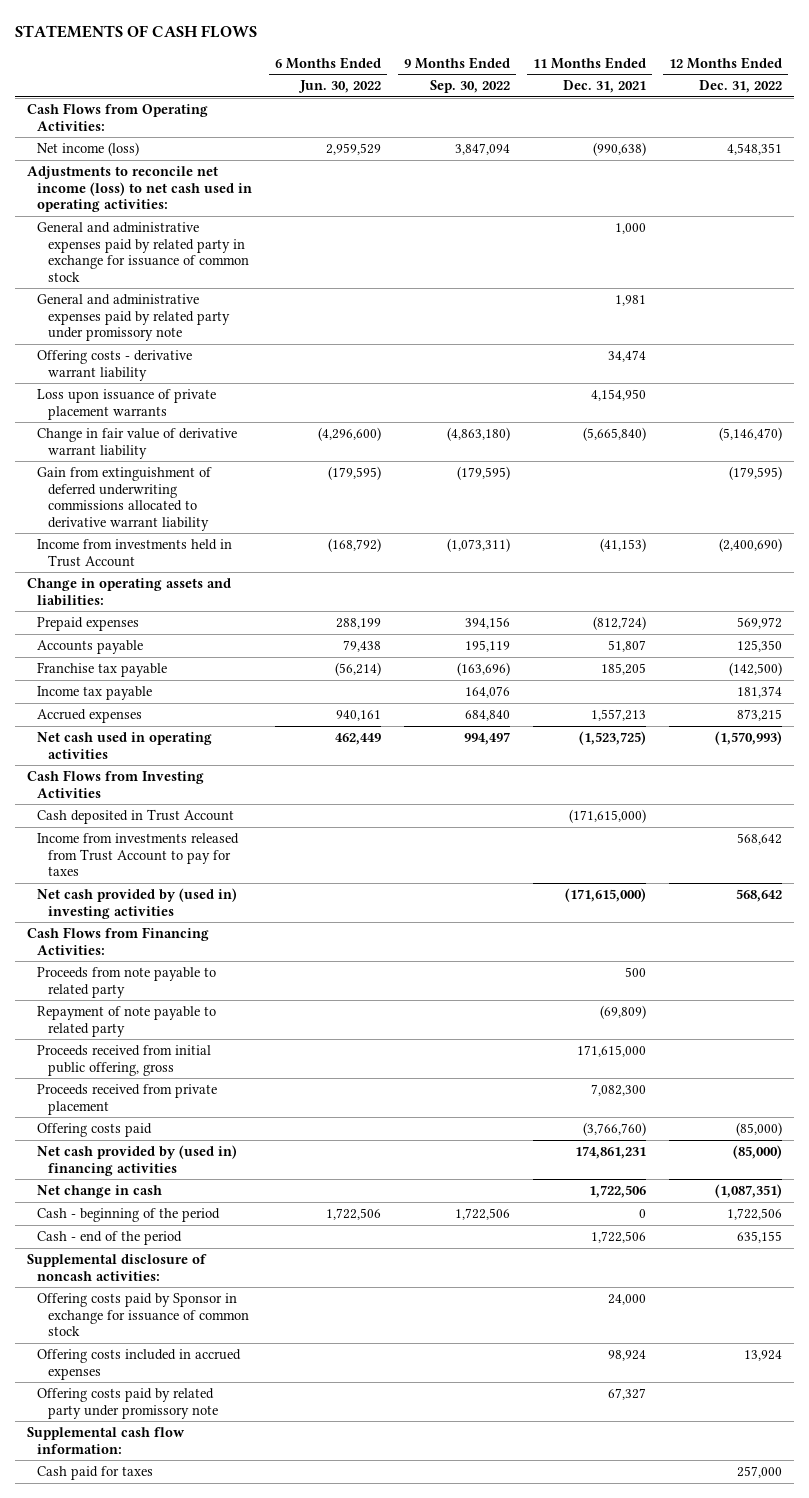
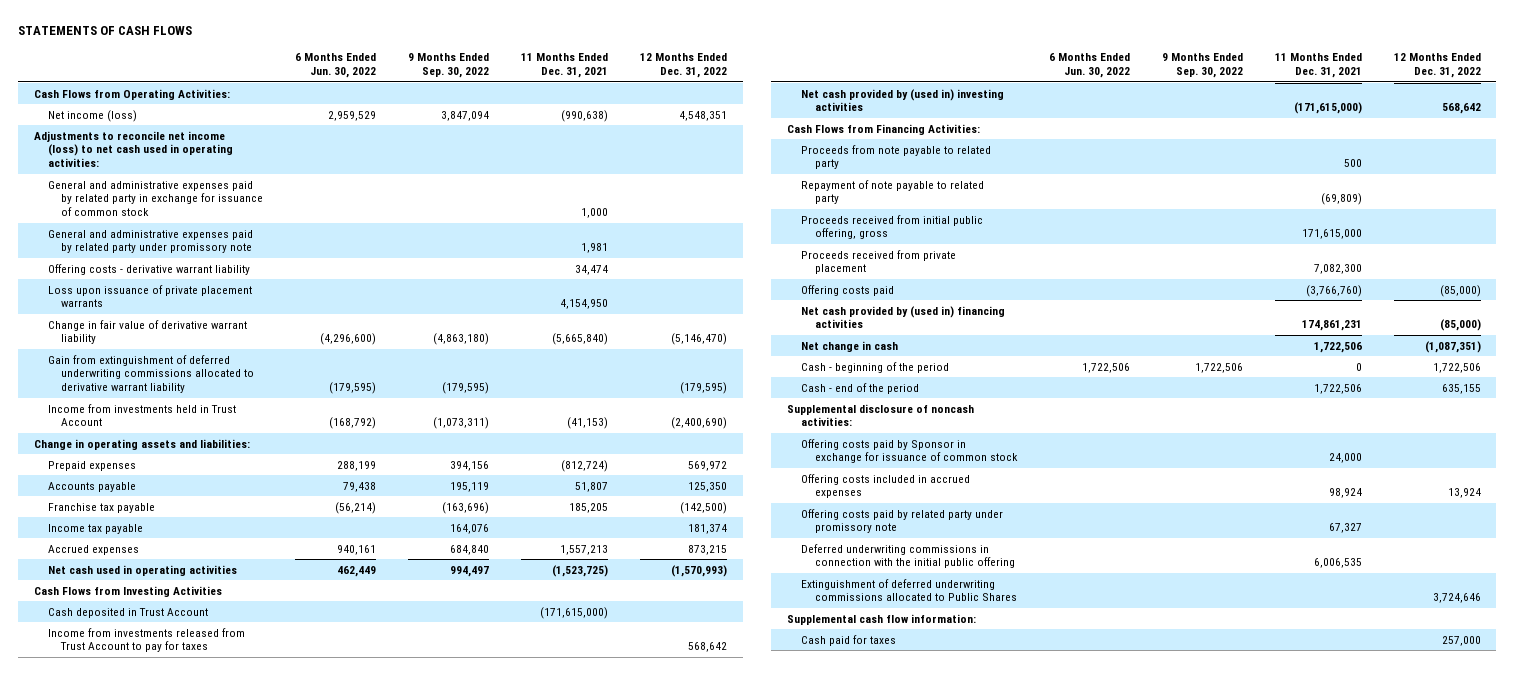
none -> [801,543,1016,569] Deferred underwriting commissions in connection with the initial public offering
none -> [801,578,1018,602] Extinguishment of deferred underwriting commissions allocated to Public Shares

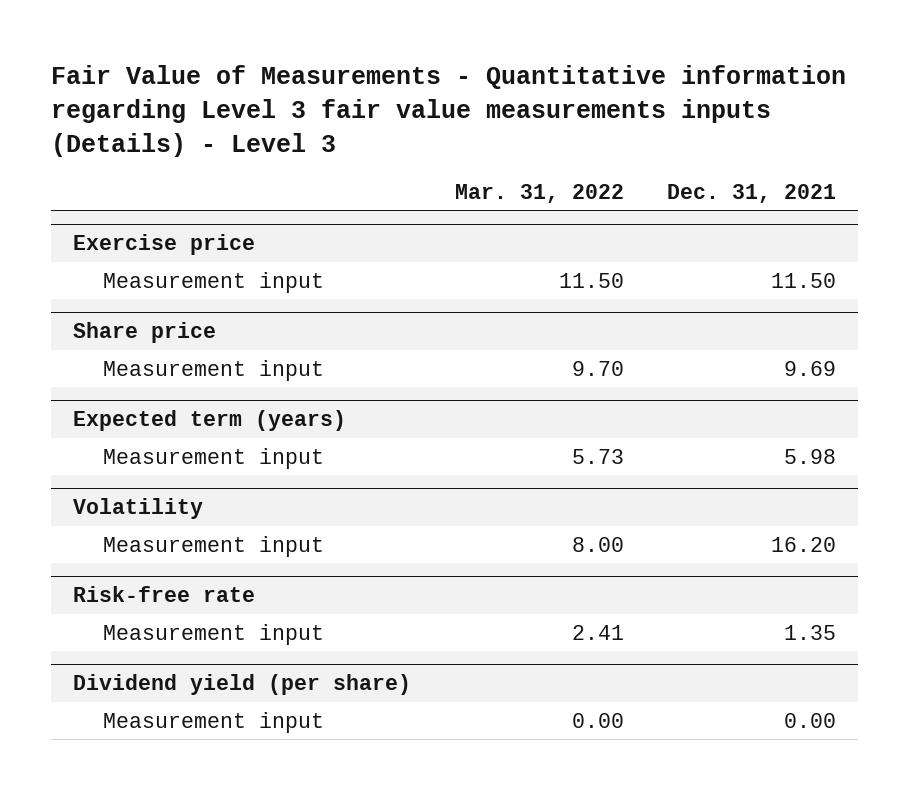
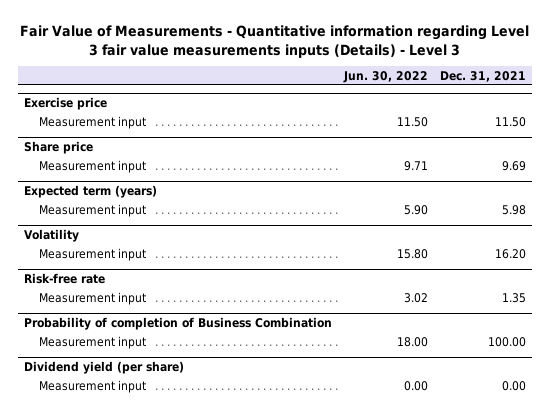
[454,183,624,203] Mar. 31, 2022 -> none
none -> [342,71,428,84] Jun. 30, 2022
none -> [23,317,332,331] Probability of completion of Business Combination
none -> [38,335,146,349] Measurement input

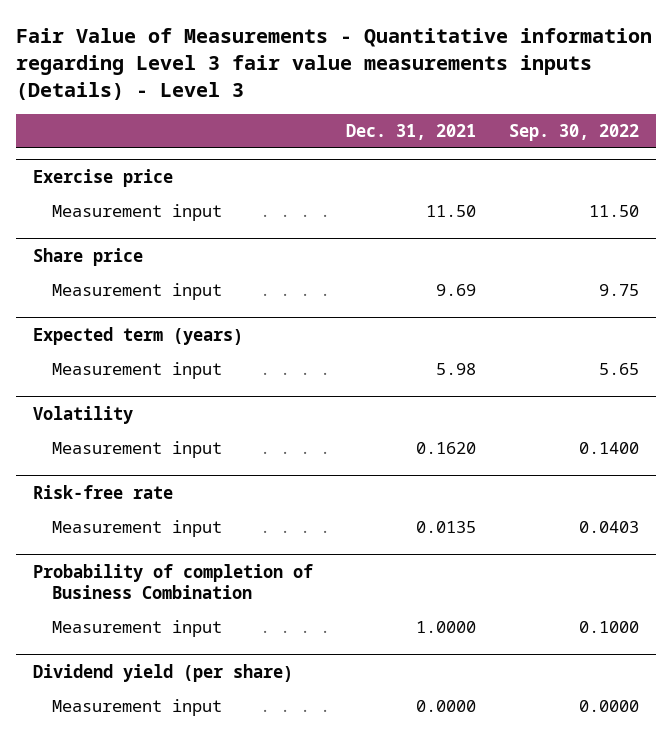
[342,71,428,84] Jun. 30, 2022 -> none
none -> [509,123,640,141] Sep. 30, 2022
[494,248,526,259] 16.20 -> [416,442,477,455] 0.1620
[501,292,526,303] 1.35 -> [416,521,477,534] 0.0135
[487,336,526,347] 100.00 -> [416,621,477,634] 1.0000
[501,380,526,391] 0.00 -> [416,700,477,713] 0.0000

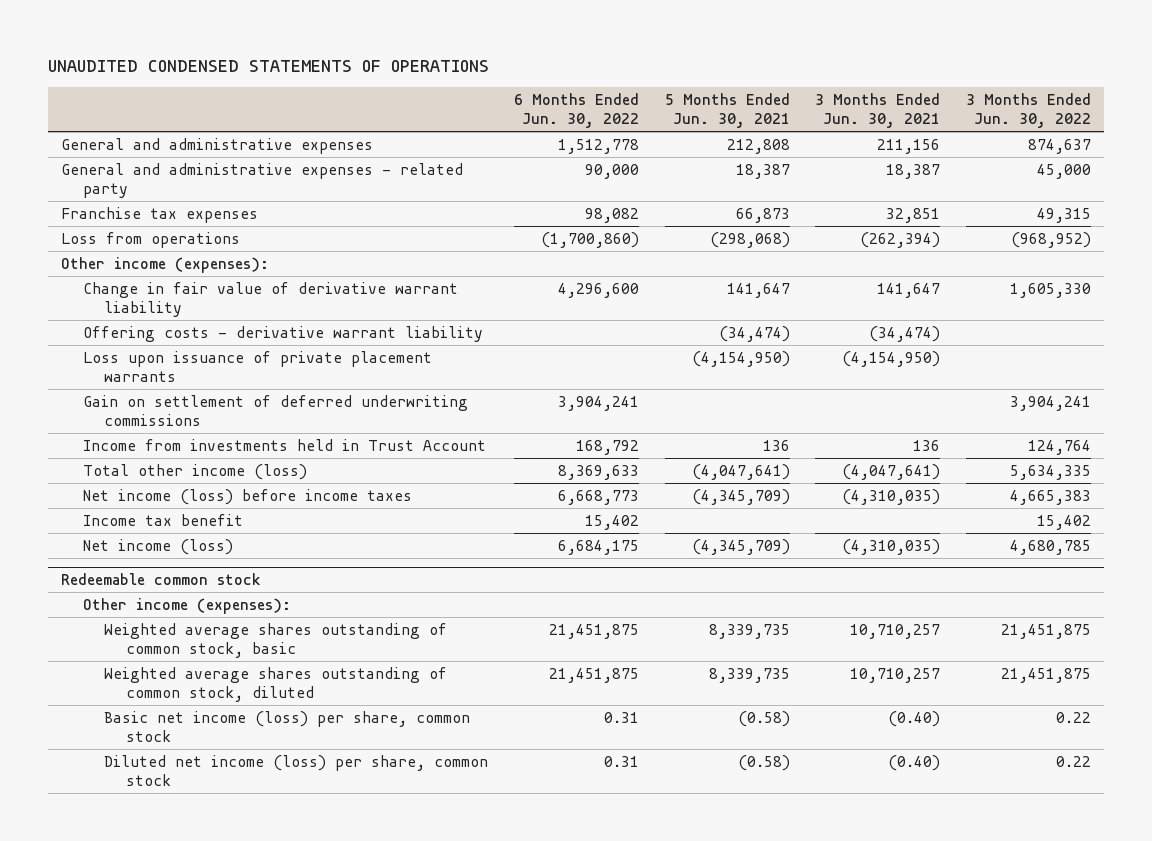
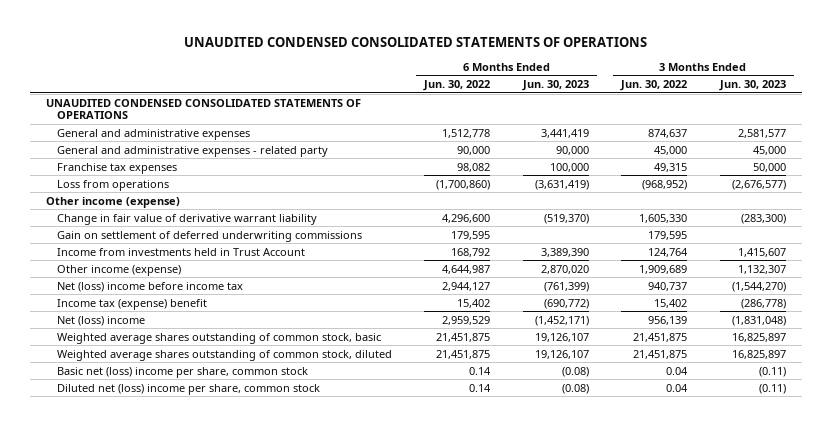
[48,60,490,73] UNAUDITED CONDENSED STATEMENTS OF OPERATIONS -> [183,37,647,48] UNAUDITED CONDENSED CONSOLIDATED STATEMENTS OF OPERATIONS
[664,93,790,129] 5 Months Ended Jun. 30, 2021 -> none
[815,93,941,129] 3 Months Ended Jun. 30, 2021 -> none
none -> [521,80,589,92] Jun. 30, 2023
none -> [718,80,786,92] Jun. 30, 2023
none -> [45,98,361,120] UNAUDITED CONDENSED CONSOLIDATED STATEMENTS OF OPERATIONS
[61,256,270,273] Other income (expenses): -> [45,196,180,208] Other income (expense)
[82,325,483,342] Offering costs - derivative warrant liability -> none
[82,350,432,382] Loss upon issuance of private placement warrants -> none
[557,395,639,411] 3,904,241 -> [451,230,491,240] 179,595
[1010,395,1092,411] 3,904,241 -> [648,230,688,240] 179,595
[61,573,262,586] Redeemable common stock -> none
[82,597,291,614] Other income (expenses): -> none
[82,463,307,480] Total other income (loss) -> [57,264,182,276] Other income (expense)
[557,464,639,480] 8,369,633 -> [442,264,491,274] 4,644,987
[1010,464,1092,480] 5,634,335 -> [639,264,688,274] 1,909,689
[82,488,412,505] Net income (loss) before income taxes -> [57,281,244,292] Net (loss) income before income tax
[557,489,639,505] 6,668,773 -> [442,281,491,291] 2,944,127
[1010,489,1092,505] 4,665,383 -> [648,281,688,291] 940,737
[82,513,243,526] Income tax benefit -> [57,298,208,310] Income tax (expense) benefit
[82,538,233,555] Net income (loss) -> [57,315,146,326] Net (loss) income
[557,539,639,555] 6,684,175 -> [442,315,491,325] 2,959,529
[1010,539,1092,555] 4,680,785 -> [648,315,688,325] 956,139
[104,710,471,742] Basic net income (loss) per share, common stock -> [57,366,309,378] Basic net (loss) income per share, common stock
[603,711,639,723] 0.31 -> [469,366,492,375] 0.14
[1056,711,1092,723] 0.22 -> [666,366,689,375] 0.04
[104,754,489,786] Diluted net income (loss) per share, common stock -> [57,383,321,395] Diluted net (loss) income per share, common stock
[603,755,639,767] 0.31 -> [469,383,492,392] 0.14
[1056,755,1092,767] 0.22 -> [666,383,689,392] 0.04

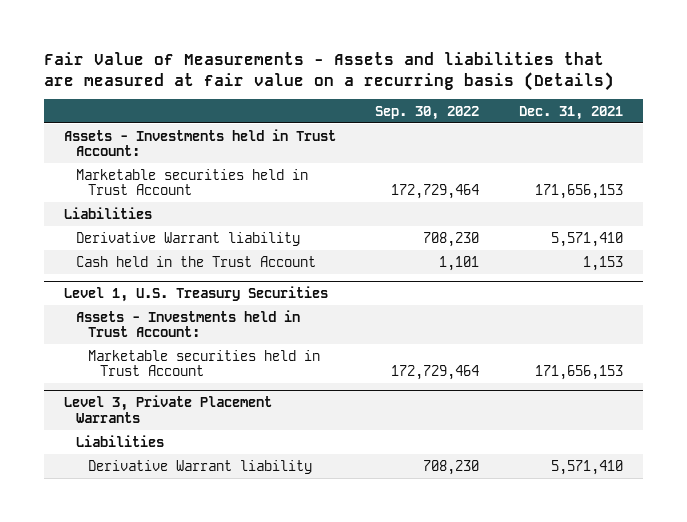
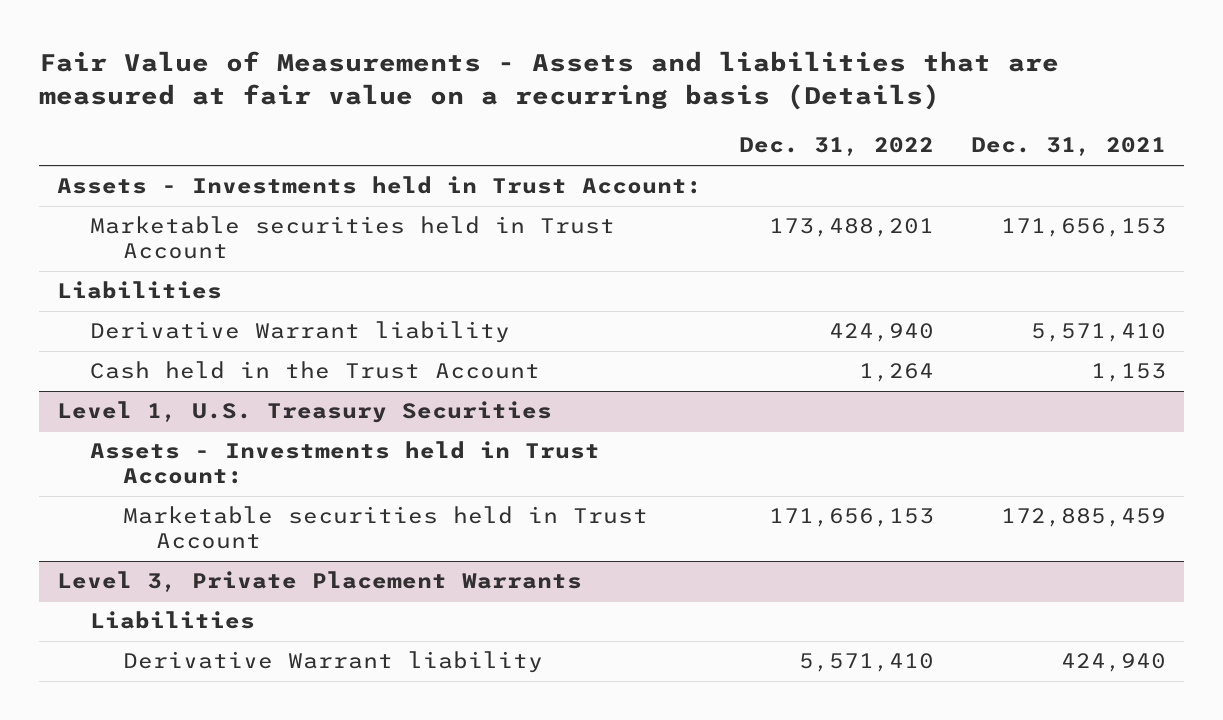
[375,105,480,120] Sep. 30, 2022 -> none
none -> [739,137,935,157] Dec. 31, 2022
[534,364,623,380] 171,656,153 -> [1000,508,1166,528] 172,885,459
[550,459,623,475] 5,571,410 -> [1060,653,1166,673] 424,940

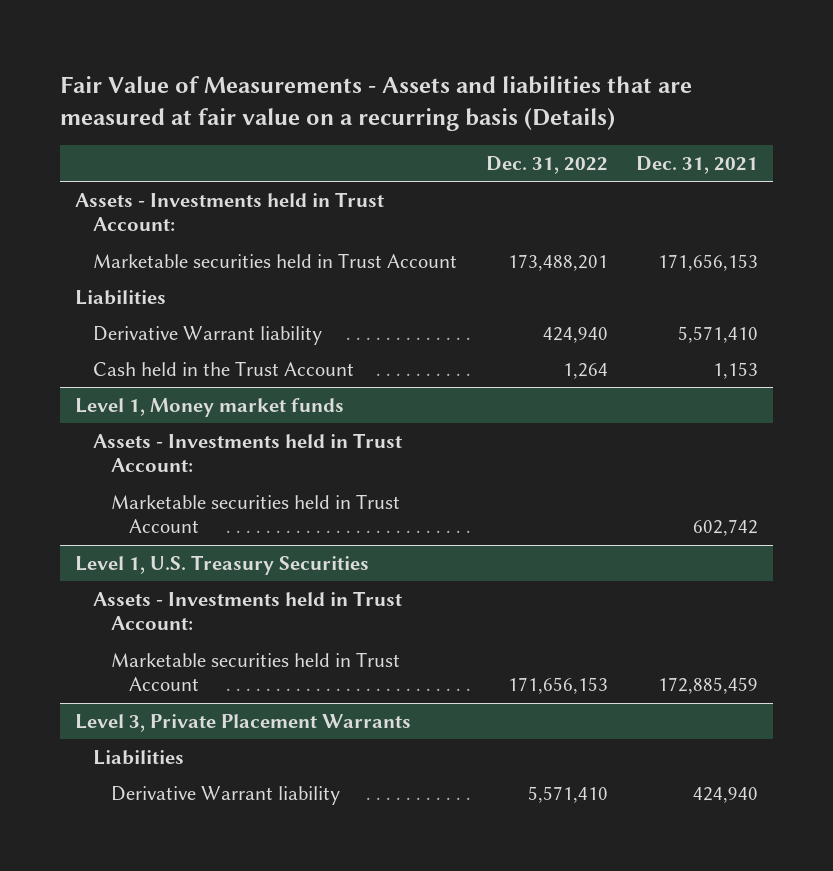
none -> [74,397,344,417] Level 1, Money market funds
none -> [92,432,402,473] Assets - Investments held in Trust Account:
none -> [110,493,400,534] Marketable securities held in Trust Account

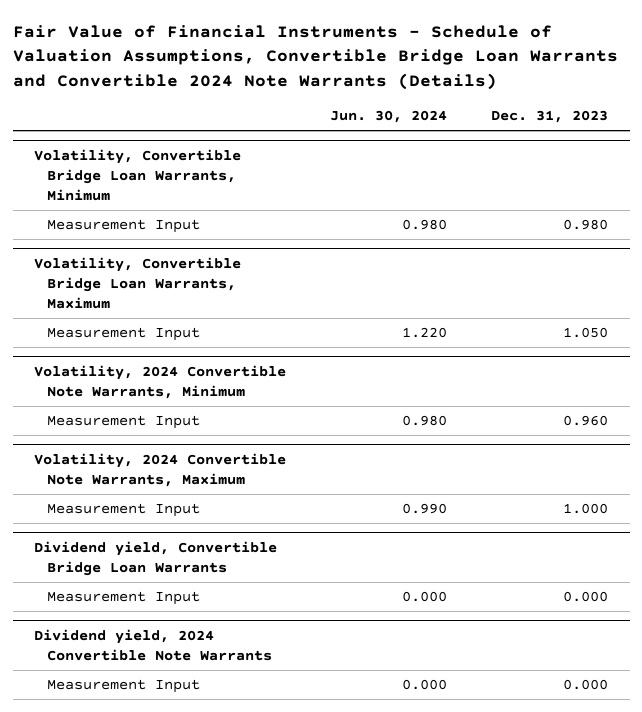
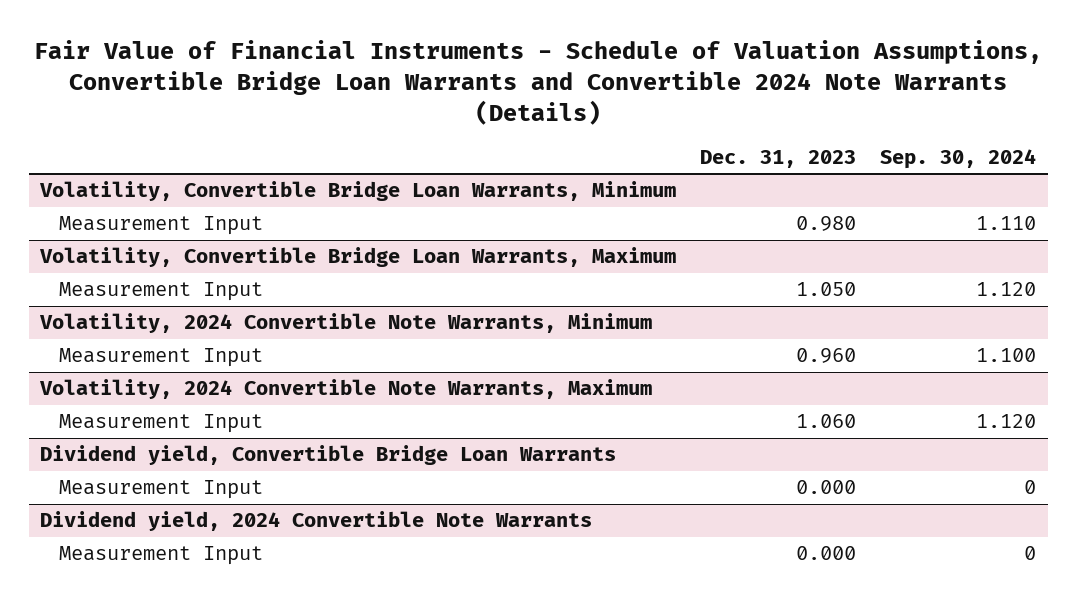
[330,110,448,124] Jun. 30, 2024 -> none
none -> [879,148,1036,169] Sep. 30, 2024
[562,503,608,515] 1.000 -> [796,414,857,429] 1.060

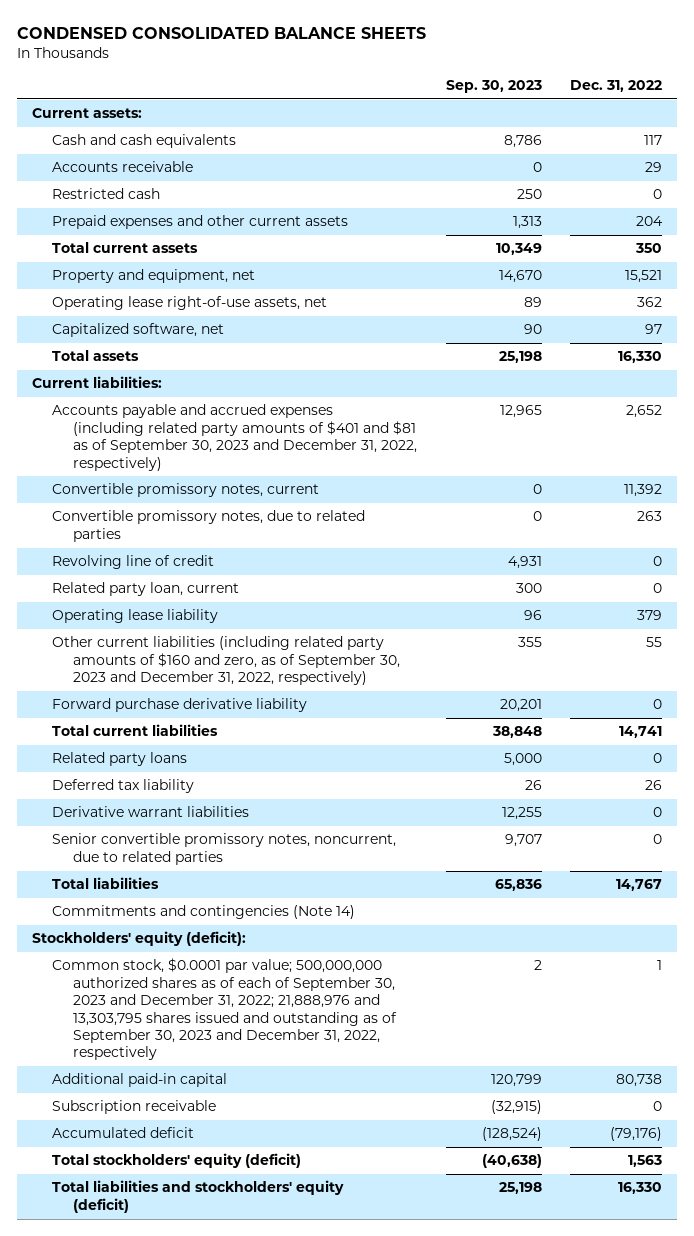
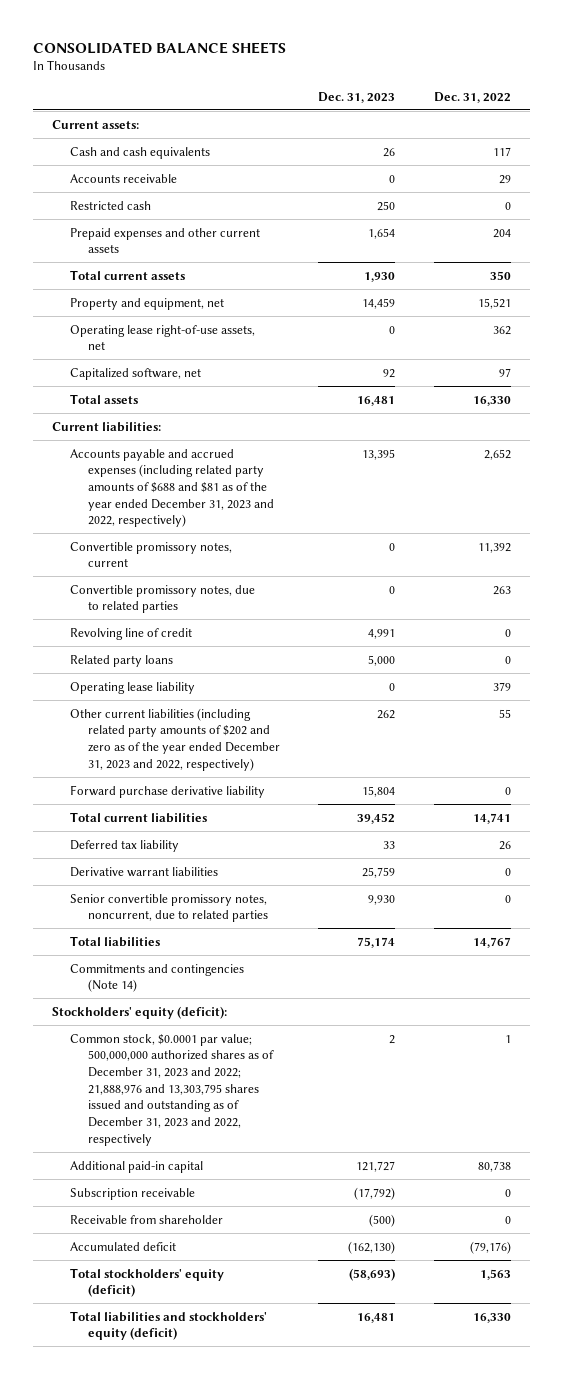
[17,26,427,39] CONDENSED CONSOLIDATED BALANCE SHEETS -> [32,41,286,54] CONSOLIDATED BALANCE SHEETS
[445,79,542,93] Sep. 30, 2023 -> none
none -> [318,91,396,103] Dec. 31, 2023
[52,404,418,471] Accounts payable and accrued expenses (including related party amounts of $401 and $81 as of September 30, 2023 and December 31, 2022, respectively) -> [69,448,275,528] Accounts payable and accrued expenses (including related party amounts of $688 and $81 as of the year ended December 31, 2023 and 2022, respectively)
[52,582,240,597] Related party loan, current -> none
[52,752,188,767] Related party loans -> [69,654,173,667] Related party loans
[52,636,401,686] Other current liabilities (including related party amounts of $160 and zero, as of September 30, 2023 and December 31, 2022, respectively) -> [69,707,281,771] Other current liabilities (including related party amounts of $202 and zero as of the year ended December 31, 2023 and 2022, respectively)
[52,958,398,1061] Common stock, $0.0001 par value; 500,000,000 authorized shares as of each of September 30, 2023 and December 31, 2022; 21,888,976 and 13,303,795 shares issued and outstanding as of September 30, 2023 and December 31, 2022, respectively -> [69,1033,275,1146] Common stock, $0.0001 par value; 500,000,000 authorized shares as of December 31, 2023 and 2022; 21,888,976 and 13,303,795 shares issued and outstanding as of December 31, 2023 and 2022, respectively
none -> [69,1214,223,1224] Receivable from shareholder

